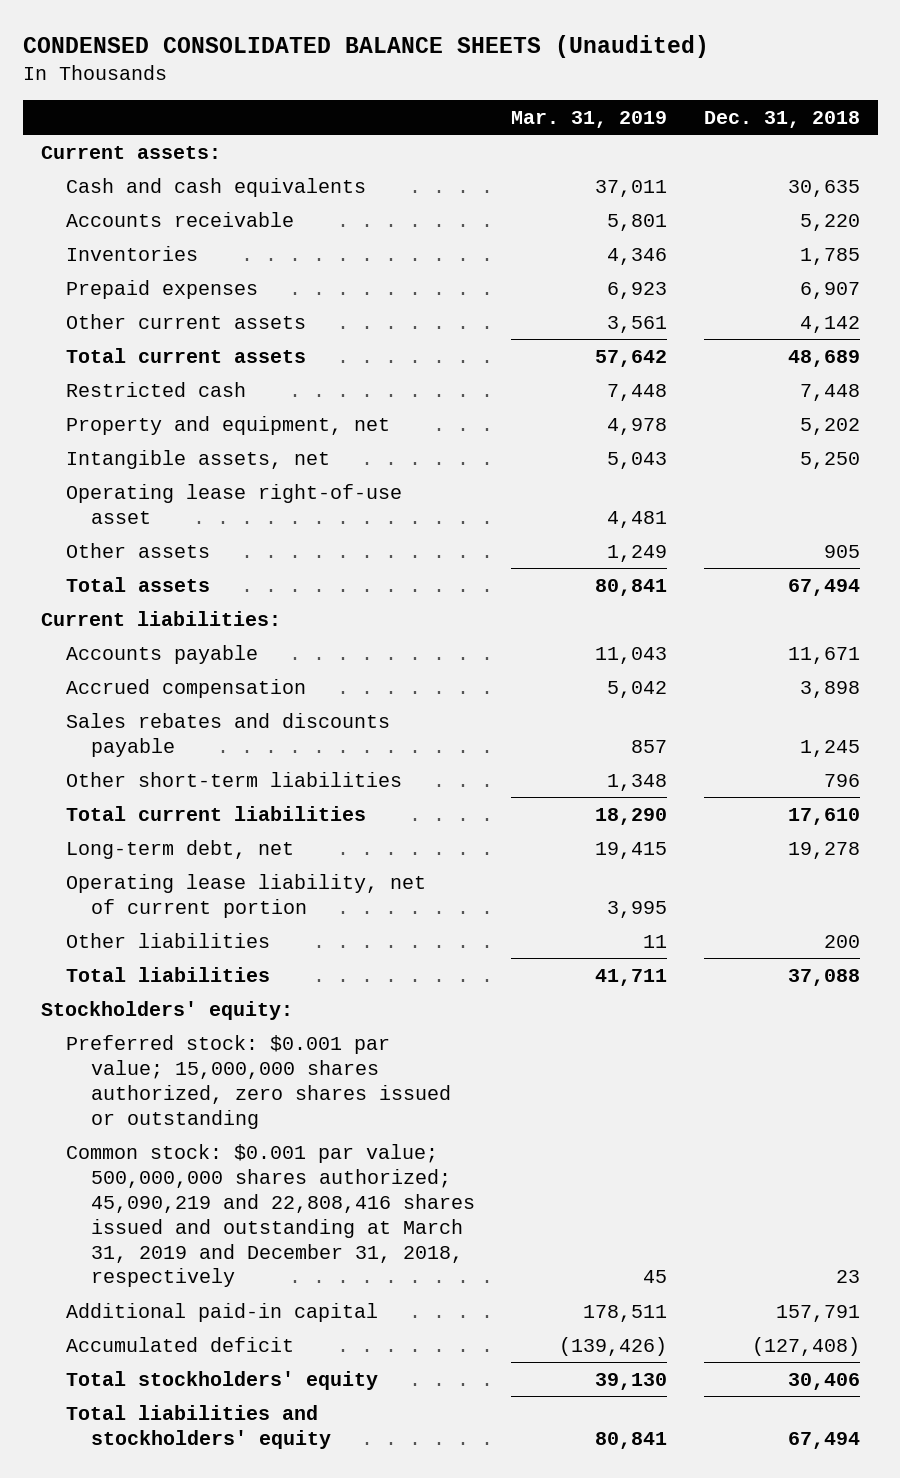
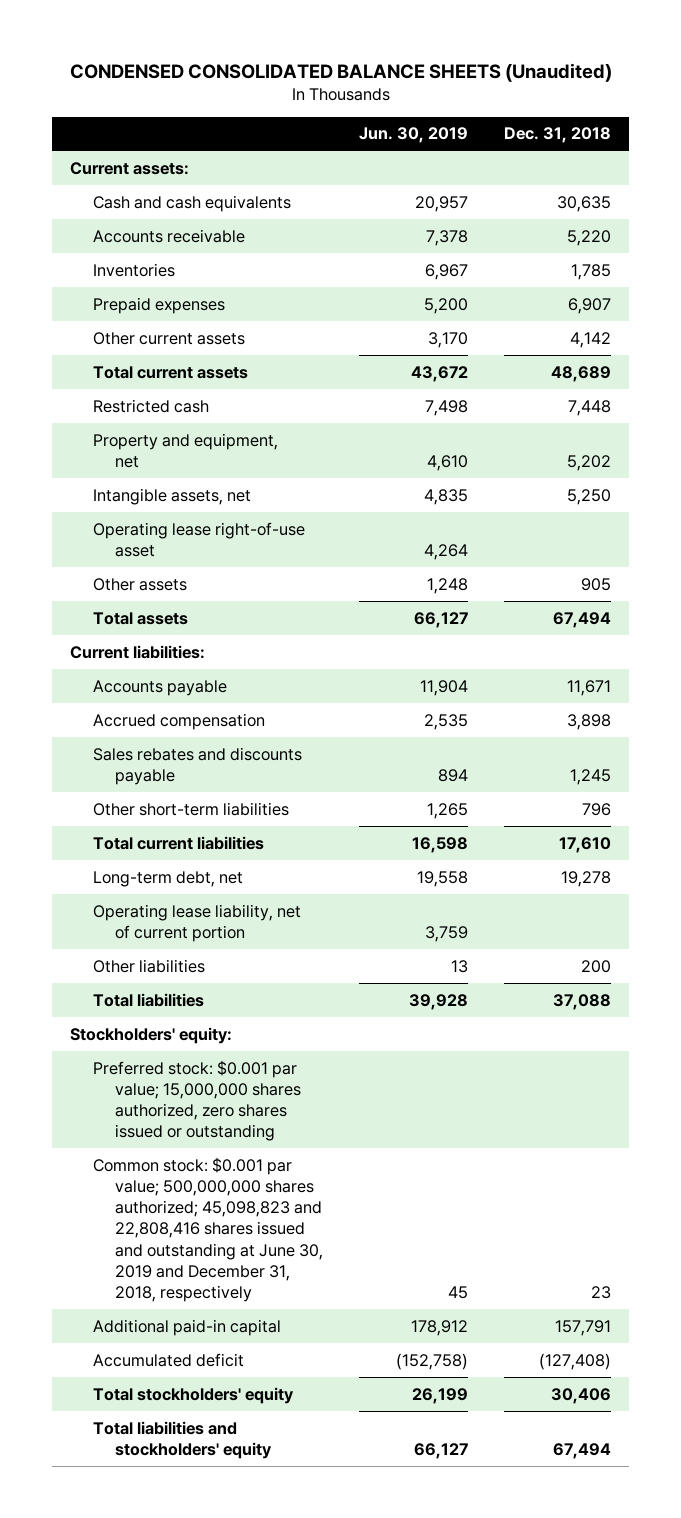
[511,110,668,128] Mar. 31, 2019 -> none
none -> [359,127,469,144] Jun. 30, 2019
[65,1143,475,1288] Common stock: $0.001 par value; 500,000,000 shares authorized; 45,090,219 and 22,808,416 shares issued and outstanding at March 31, 2019 and December 31, 2018, respectively -> [92,1156,324,1303] Common stock: $0.001 par value; 500,000,000 shares authorized; 45,098,823 and 22,808,416 shares issued and outstanding at June 30, 2019 and December 31, 2018, respectively

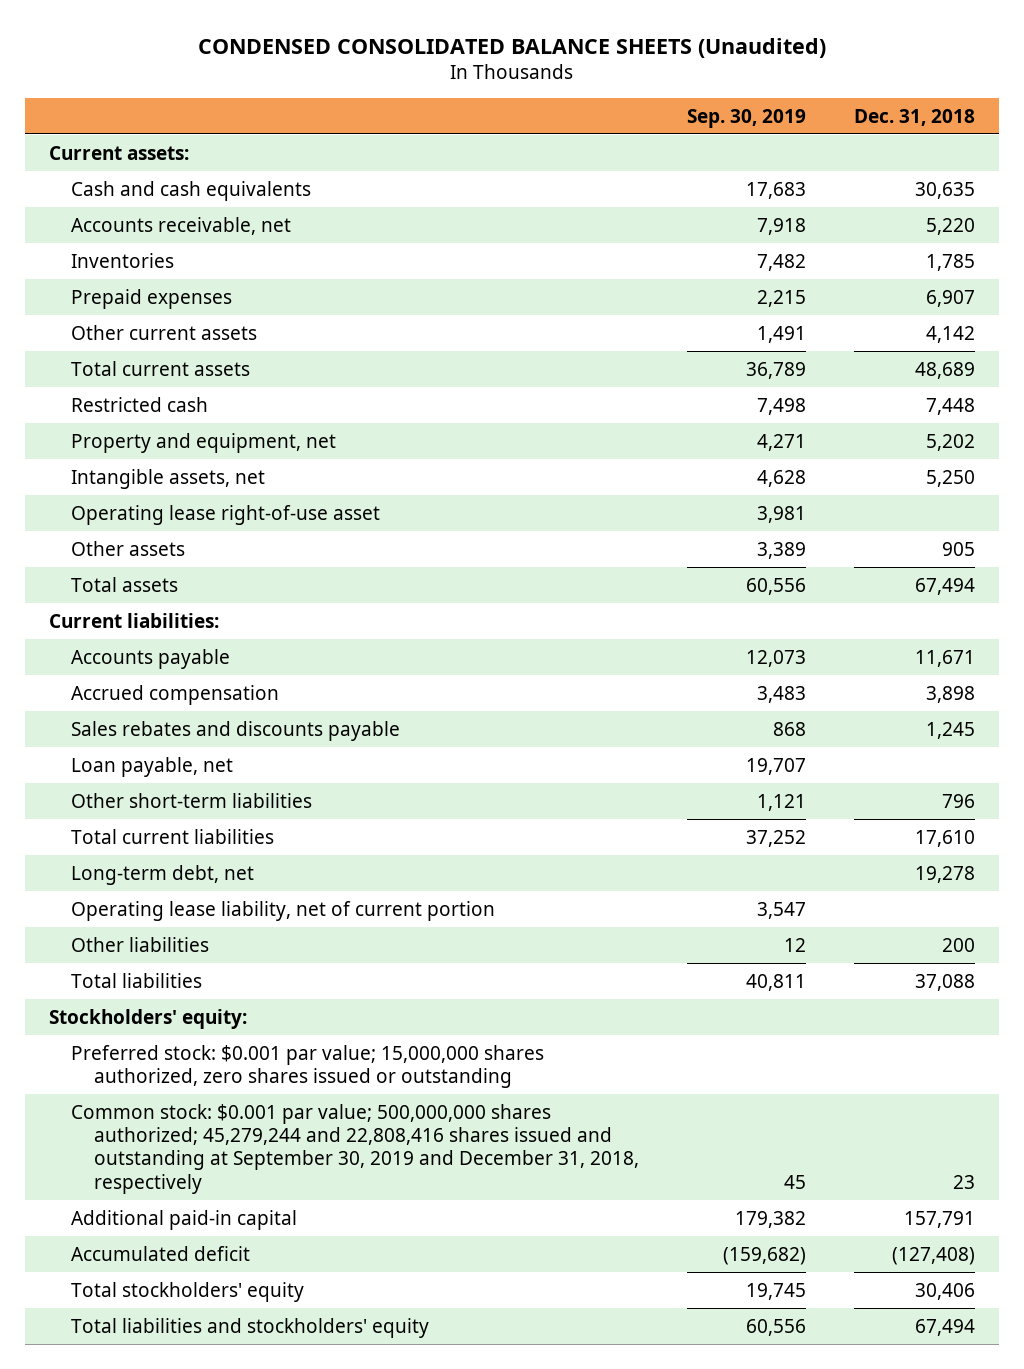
[359,127,469,144] Jun. 30, 2019 -> none
none -> [686,108,806,128] Sep. 30, 2019
[92,228,245,243] Accounts receivable -> [71,216,292,235] Accounts receivable, net
none -> [71,756,234,777] Loan payable, net
[92,1156,324,1303] Common stock: $0.001 par value; 500,000,000 shares authorized; 45,098,823 and 22,808,416 shares issued and outstanding at June 30, 2019 and December 31, 2018, respectively -> [71,1103,639,1194] Common stock: $0.001 par value; 500,000,000 shares authorized; 45,279,244 and 22,808,416 shares issued and outstanding at September 30, 2019 and December 31, 2018, respectively

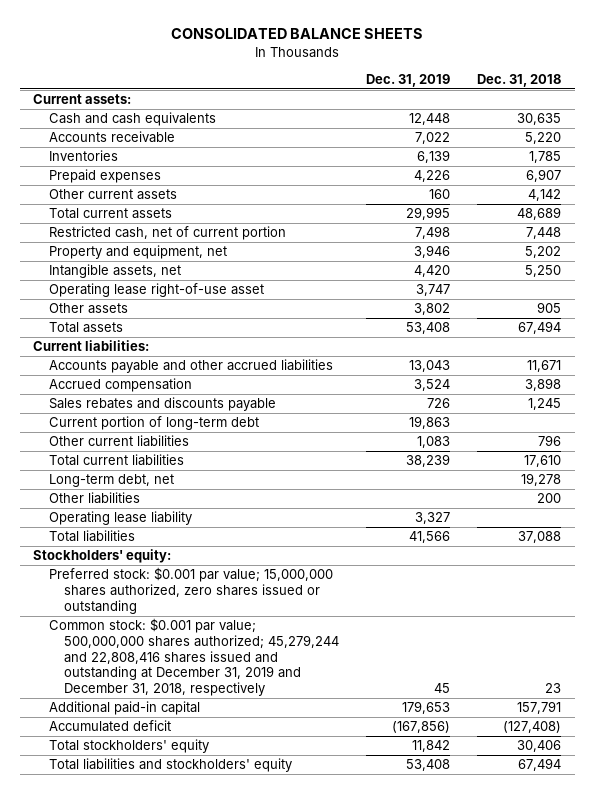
[198,38,827,59] CONDENSED CONSOLIDATED BALANCE SHEETS (Unaudited) -> [171,28,424,40] CONSOLIDATED BALANCE SHEETS
[686,108,806,128] Sep. 30, 2019 -> none
none -> [366,73,451,87] Dec. 31, 2019
[71,216,292,235] Accounts receivable, net -> [48,131,175,144] Accounts receivable
[71,396,209,412] Restricted cash -> [48,226,286,241] Restricted cash, net of current portion
[71,648,231,669] Accounts payable -> [48,359,333,374] Accounts payable and other accrued liabilities
[71,756,234,777] Loan payable, net -> none
none -> [48,416,259,431] Current portion of long-term debt
[71,792,313,808] Other short-term liabilities -> [48,435,189,448] Other current liabilities
[71,900,496,921] Operating lease liability, net of current portion -> none
none -> [48,511,192,526] Operating lease liability
[71,1103,639,1194] Common stock: $0.001 par value; 500,000,000 shares authorized; 45,279,244 and 22,808,416 shares issued and outstanding at September 30, 2019 and December 31, 2018, respectively -> [48,618,340,697] Common stock: $0.001 par value; 500,000,000 shares authorized; 45,279,244 and 22,808,416 shares issued and outstanding at December 31, 2019 and December 31, 2018, respectively

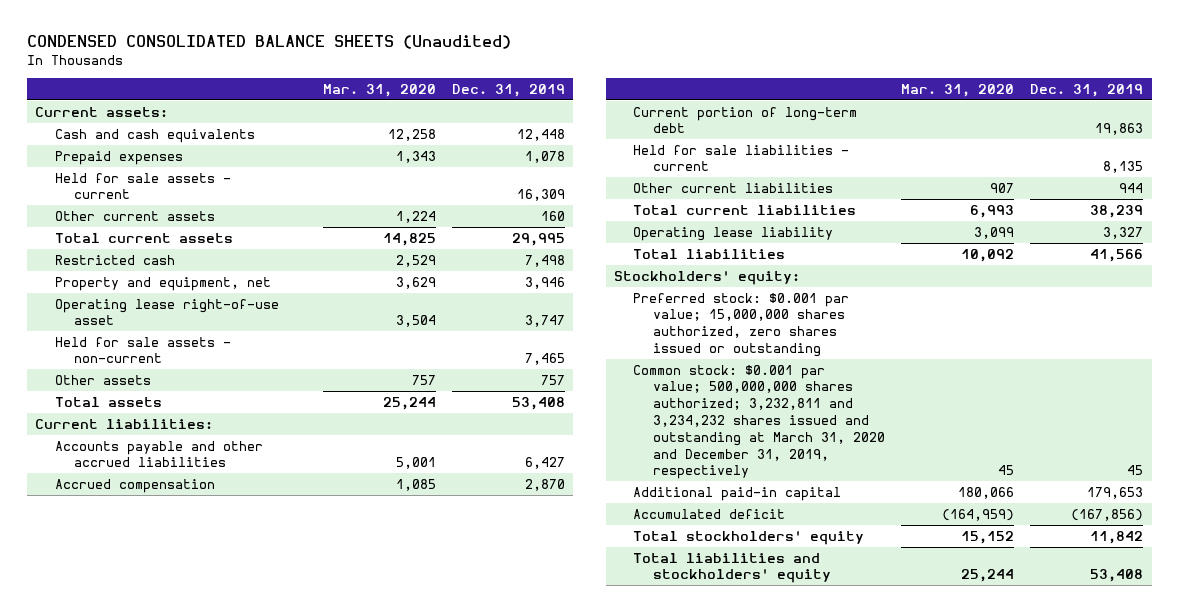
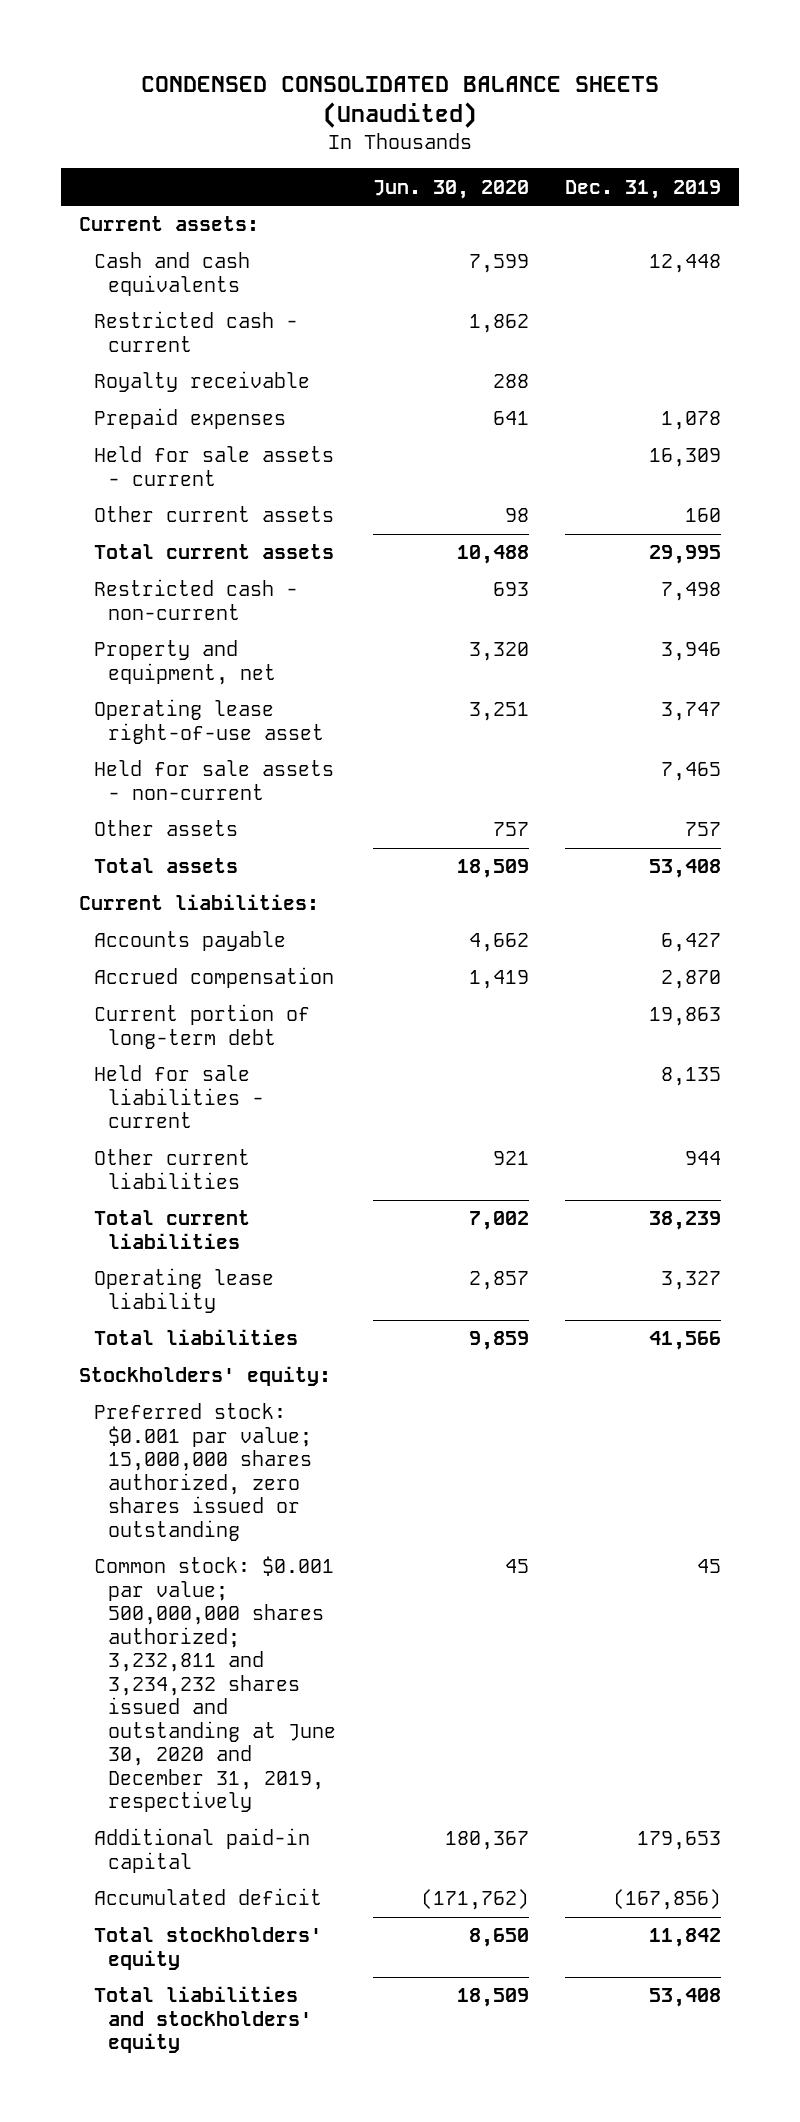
[322,83,436,97] Mar. 31, 2020 -> none
none -> [372,179,529,199] Jun. 30, 2020
none -> [93,311,298,352] Restricted cash - current
none -> [93,371,310,393] Royalty receivable
[54,254,175,265] Restricted cash -> [93,579,298,620] Restricted cash - non-current
[54,440,263,468] Accounts payable and other accrued liabilities -> [93,931,286,952] Accounts payable
[633,364,885,480] Common stock: $0.001 par value; 500,000,000 shares authorized; 3,232,811 and 3,234,232 shares issued and outstanding at March 31, 2020 and December 31, 2019, respectively -> [93,1556,337,1813] Common stock: $0.001 par value; 500,000,000 shares authorized; 3,232,811 and 3,234,232 shares issued and outstanding at June 30, 2020 and December 31, 2019, respectively

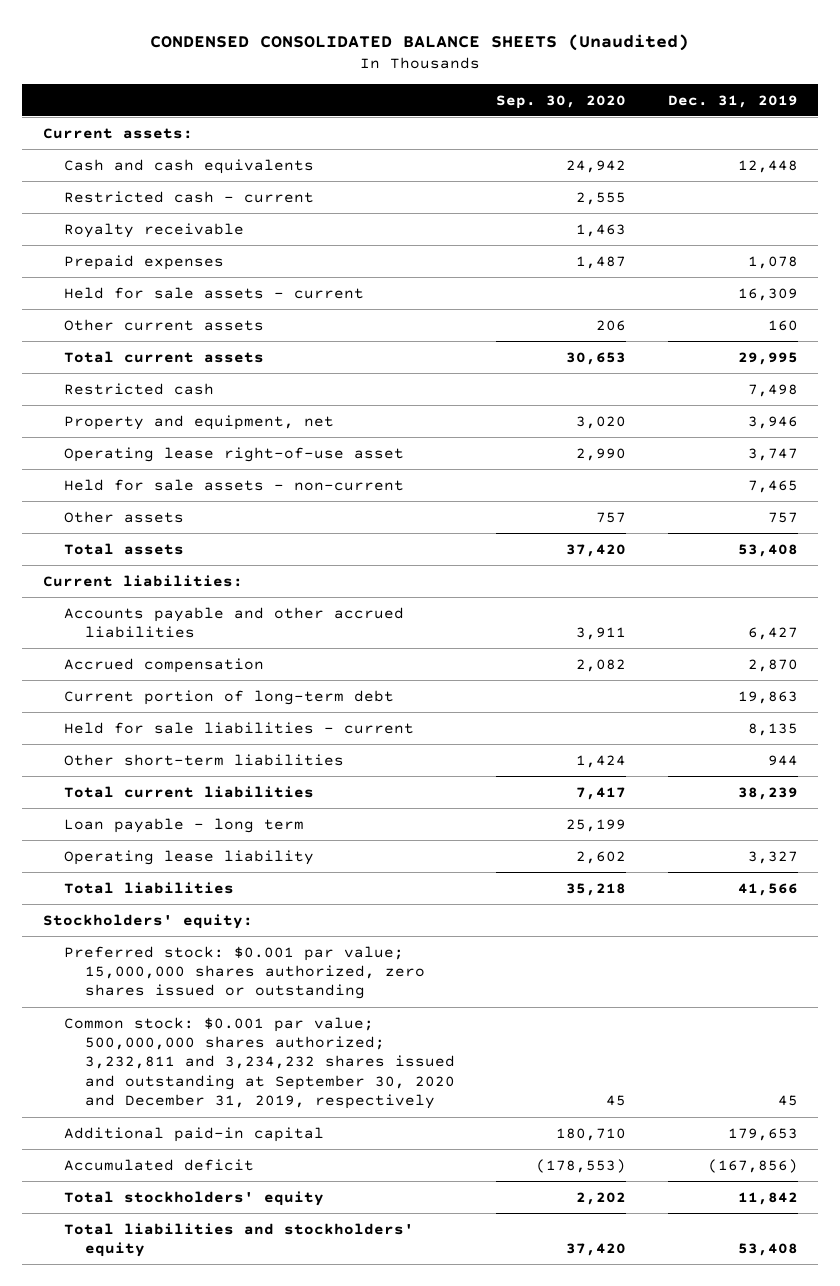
[372,179,529,199] Jun. 30, 2020 -> none
none -> [496,94,627,109] Sep. 30, 2020
[93,579,298,620] Restricted cash - non-current -> [63,382,214,395] Restricted cash
[93,931,286,952] Accounts payable -> [63,606,404,639] Accounts payable and other accrued liabilities
[93,1149,250,1189] Other current liabilities -> [63,753,344,766] Other short-term liabilities
none -> [63,817,304,833] Loan payable - long term
[93,1556,337,1813] Common stock: $0.001 par value; 500,000,000 shares authorized; 3,232,811 and 3,234,232 shares issued and outstanding at June 30, 2020 and December 31, 2019, respectively -> [63,1016,455,1110] Common stock: $0.001 par value; 500,000,000 shares authorized; 3,232,811 and 3,234,232 shares issued and outstanding at September 30, 2020 and December 31, 2019, respectively

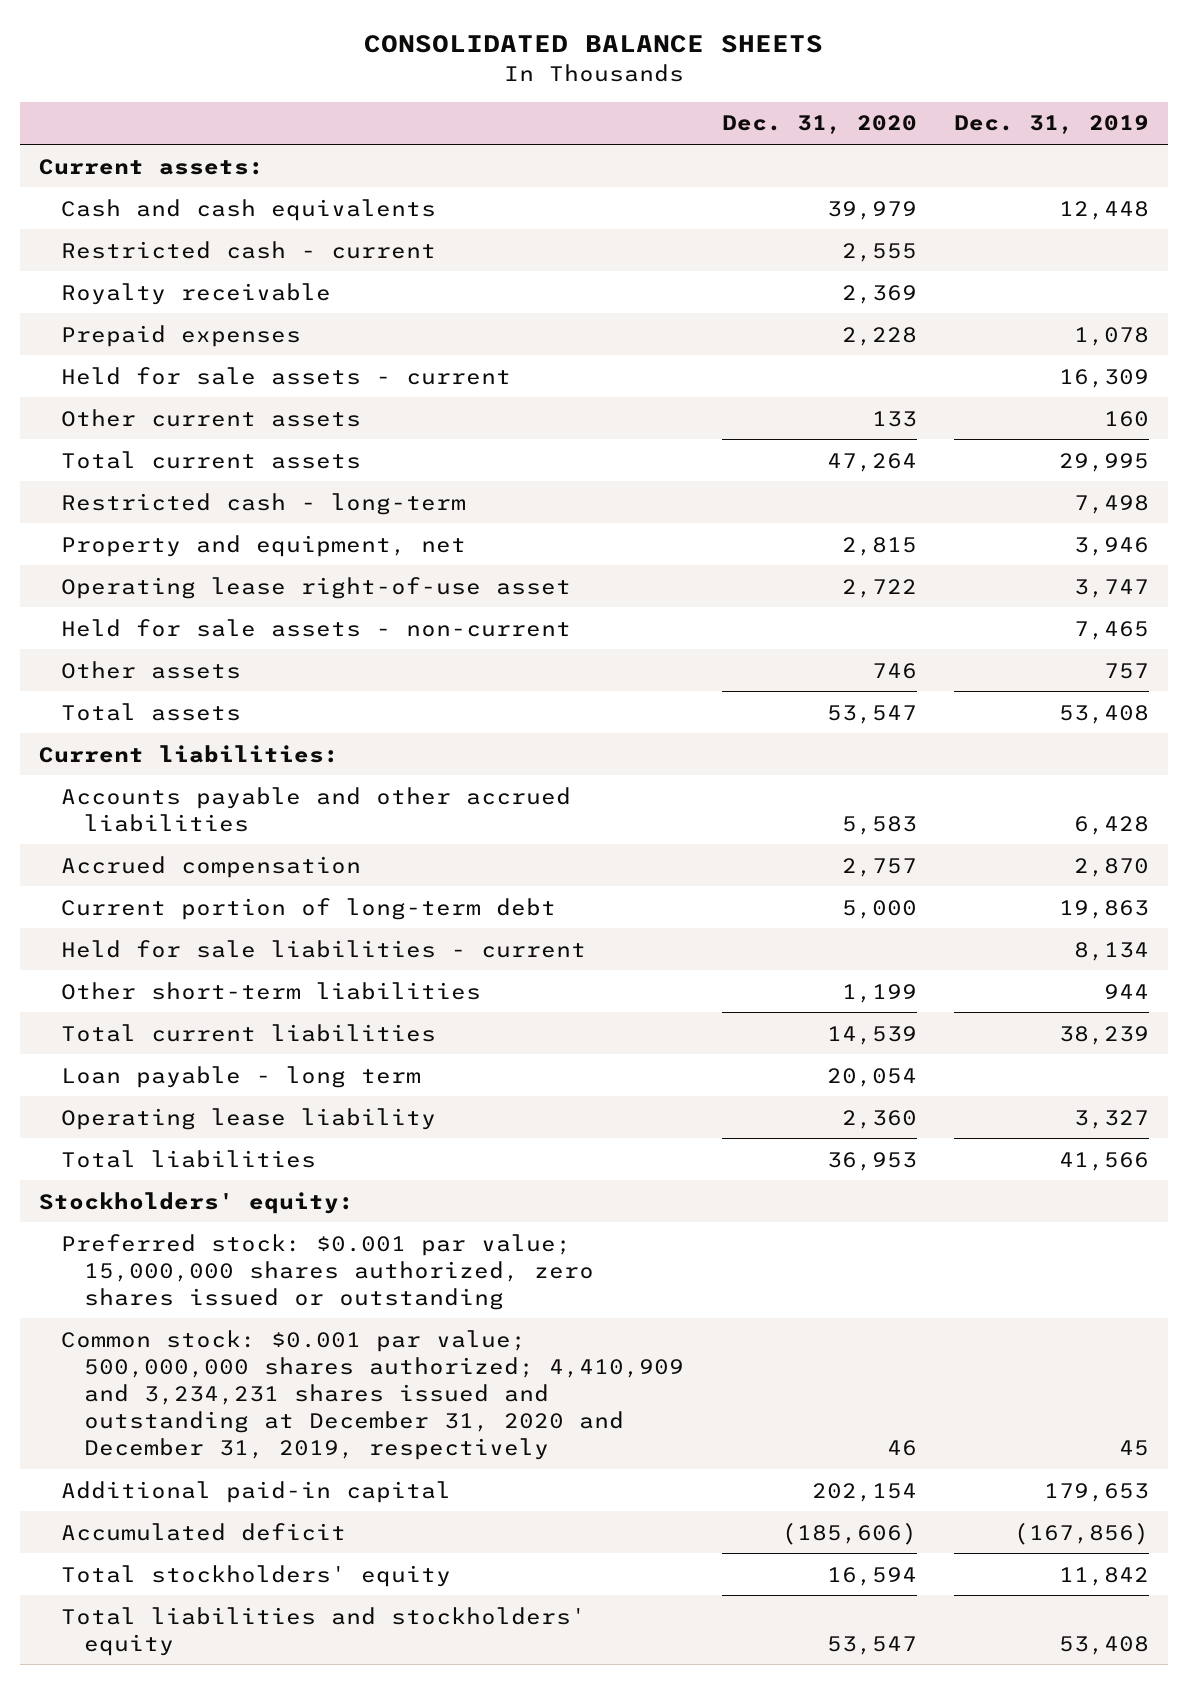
[150,33,690,51] CONDENSED CONSOLIDATED BALANCE SHEETS (Unaudited) -> [363,35,823,54] CONSOLIDATED BALANCE SHEETS
[496,94,627,109] Sep. 30, 2020 -> none
none -> [721,115,917,135] Dec. 31, 2020
[63,382,214,395] Restricted cash -> [61,492,467,515] Restricted cash - long-term
[747,627,798,641] 6,427 -> [1074,815,1150,835] 6,428
[747,722,798,736] 8,135 -> [1074,941,1150,961] 8,134
[63,1016,455,1110] Common stock: $0.001 par value; 500,000,000 shares authorized; 3,232,811 and 3,234,232 shares issued and outstanding at September 30, 2020 and December 31, 2019, respectively -> [61,1329,684,1460] Common stock: $0.001 par value; 500,000,000 shares authorized; 4,410,909 and 3,234,231 shares issued and outstanding at December 31, 2020 and December 31, 2019, respectively

